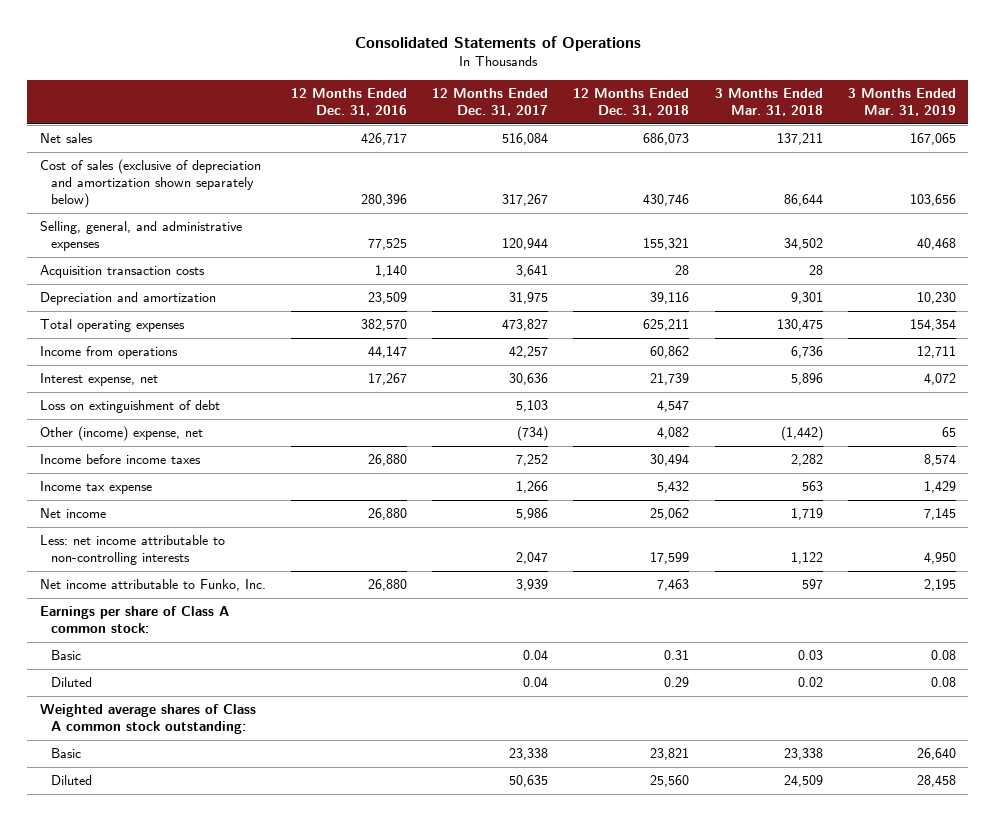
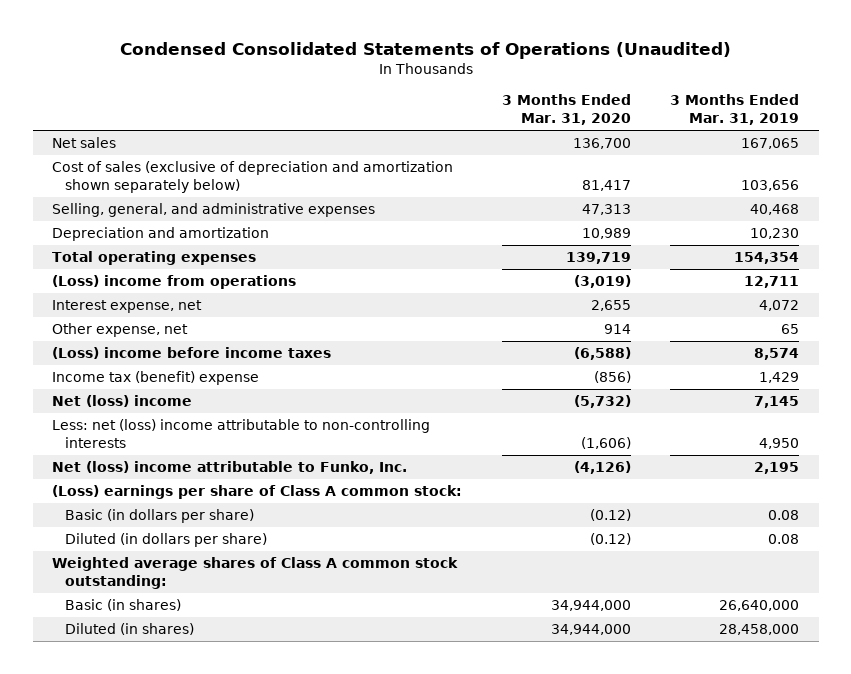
[354,36,641,52] Consolidated Statements of Operations -> [119,41,731,59] Condensed Consolidated Statements of Operations (Unaudited)
[290,88,407,116] 12 Months Ended Dec. 31, 2016 -> none
[432,88,549,116] 12 Months Ended Dec. 31, 2017 -> none
[573,88,690,116] 12 Months Ended Dec. 31, 2018 -> none
[714,88,823,116] 3 Months Ended Mar. 31, 2018 -> none
none -> [501,94,631,126] 3 Months Ended Mar. 31, 2020
[39,265,205,279] Acquisition transaction costs -> none
[39,346,178,360] Income from operations -> [52,275,297,290] (Loss) income from operations
[39,400,220,414] Loss on extinguishment of debt -> none
[39,426,203,442] Other (income) expense, net -> [52,323,189,338] Other expense, net
[39,454,201,465] Income before income taxes -> [52,347,332,360] (Loss) income before income taxes
[39,481,152,495] Income tax expense -> [52,371,260,386] Income tax (benefit) expense
[39,508,106,519] Net income -> [52,395,193,408] Net (loss) income
[39,535,225,566] Less: net income attributable to non-controlling interests -> [52,419,431,449] Less: net (loss) income attributable to non-controlling interests
[39,579,266,592] Net income attributable to Funko, Inc. -> [52,461,408,475] Net (loss) income attributable to Funko, Inc.
[39,606,229,634] Earnings per share of Class A common stock: -> [52,485,463,500] (Loss) earnings per share of Class A common stock:
[51,650,82,661] Basic -> [64,509,254,524] Basic (in dollars per share)
[51,677,93,688] Diluted -> [64,533,267,548] Diluted (in dollars per share)
[51,748,82,759] Basic -> [64,599,181,612] Basic (in shares)
[916,748,956,761] 26,640 -> [718,600,799,612] 26,640,000
[51,775,93,786] Diluted -> [64,623,194,636] Diluted (in shares)
[916,775,956,788] 28,458 -> [718,624,799,636] 28,458,000

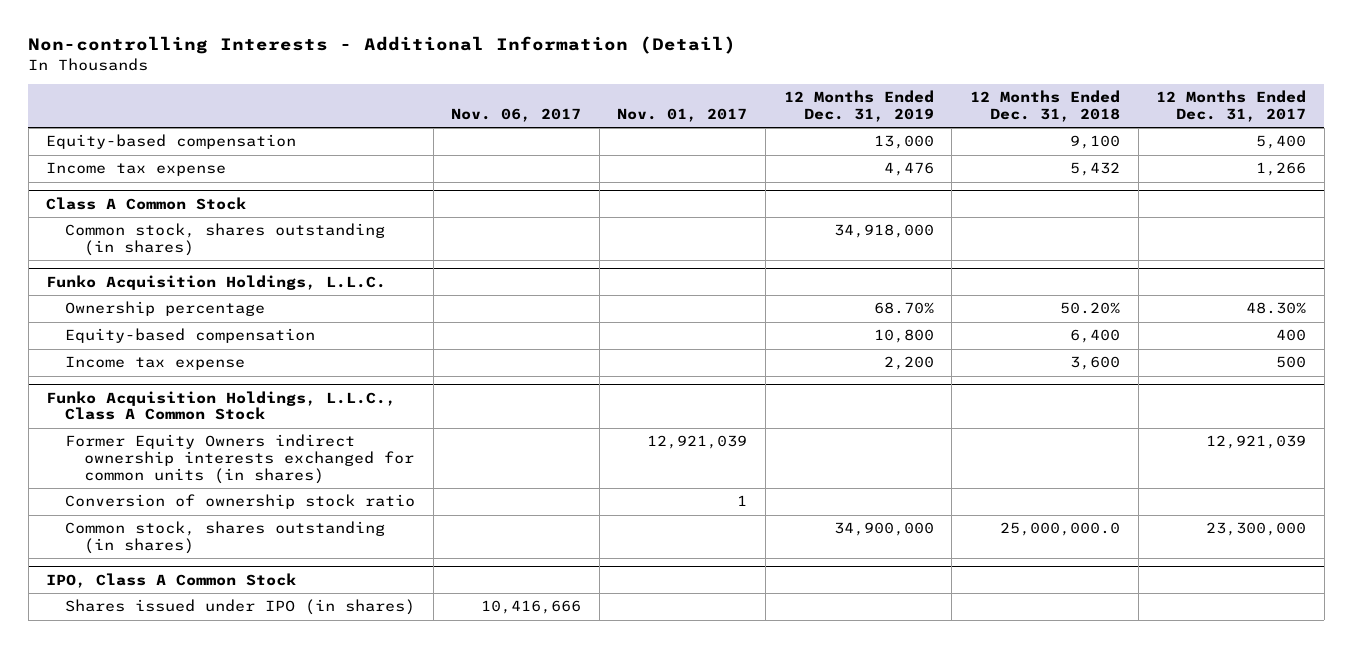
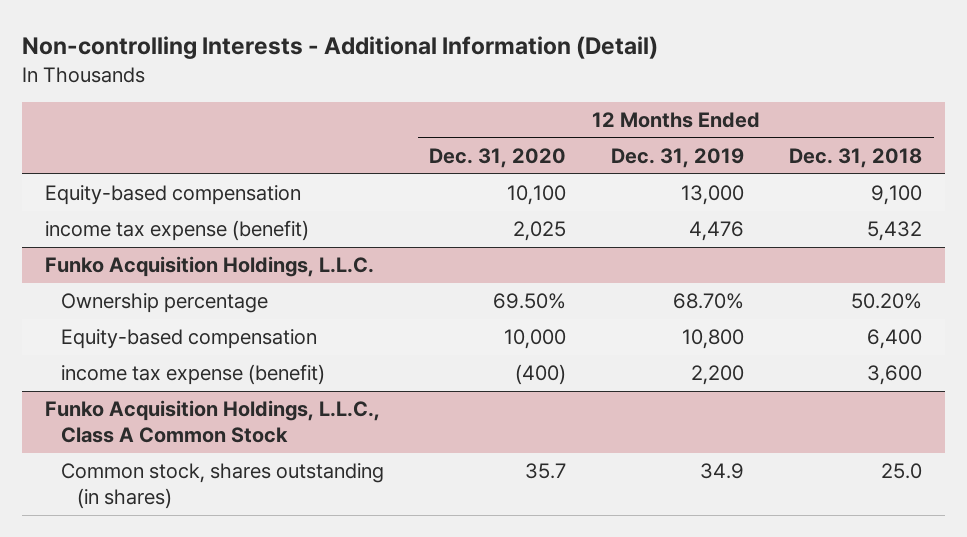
[451,107,582,122] Nov. 06, 2017 -> none
[617,107,748,122] Nov. 01, 2017 -> none
[1156,90,1307,122] 12 Months Ended Dec. 31, 2017 -> none
none -> [429,148,567,169] Dec. 31, 2020
[46,196,247,210] Class A Common Stock -> none
[64,223,385,256] Common stock, shares outstanding (in shares) -> none
[46,162,227,177] Income tax expense -> [44,220,309,242] income tax expense (benefit)
[64,356,245,371] Income tax expense -> [61,364,326,386] income tax expense (benefit)
[64,434,414,484] Former Equity Owners indirect ownership interests exchanged for common units (in shares) -> none
[64,494,415,510] Conversion of ownership stock ratio -> none
[46,572,297,588] IPO, Class A Common Stock -> none
[64,599,415,616] Shares issued under IPO (in shares) -> none
[833,522,934,537] 34,900,000 -> [700,463,745,480] 34.9
[999,522,1120,537] 25,000,000.0 -> [881,463,923,480] 25.0

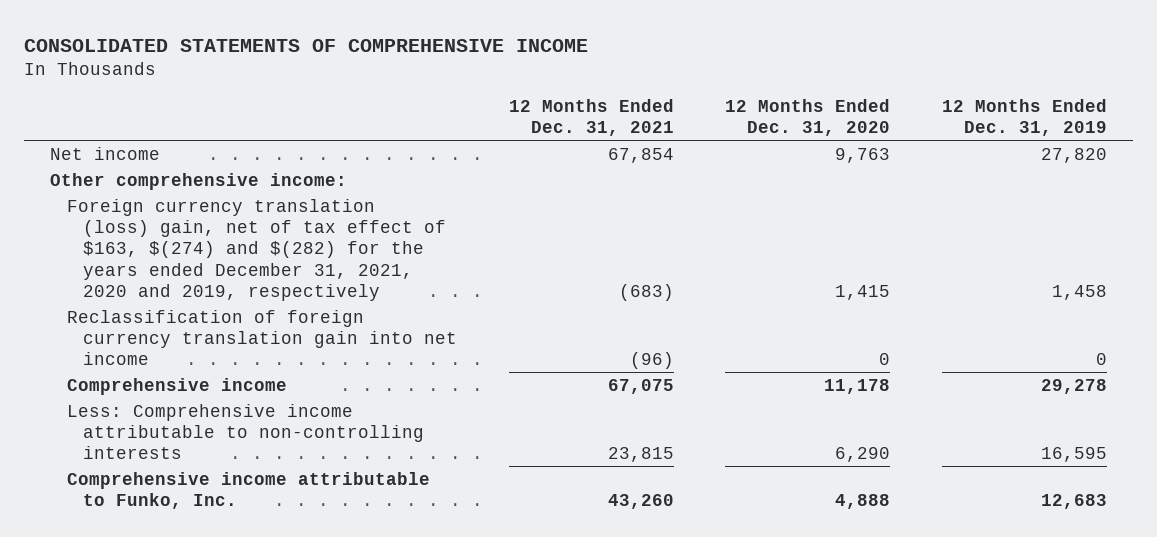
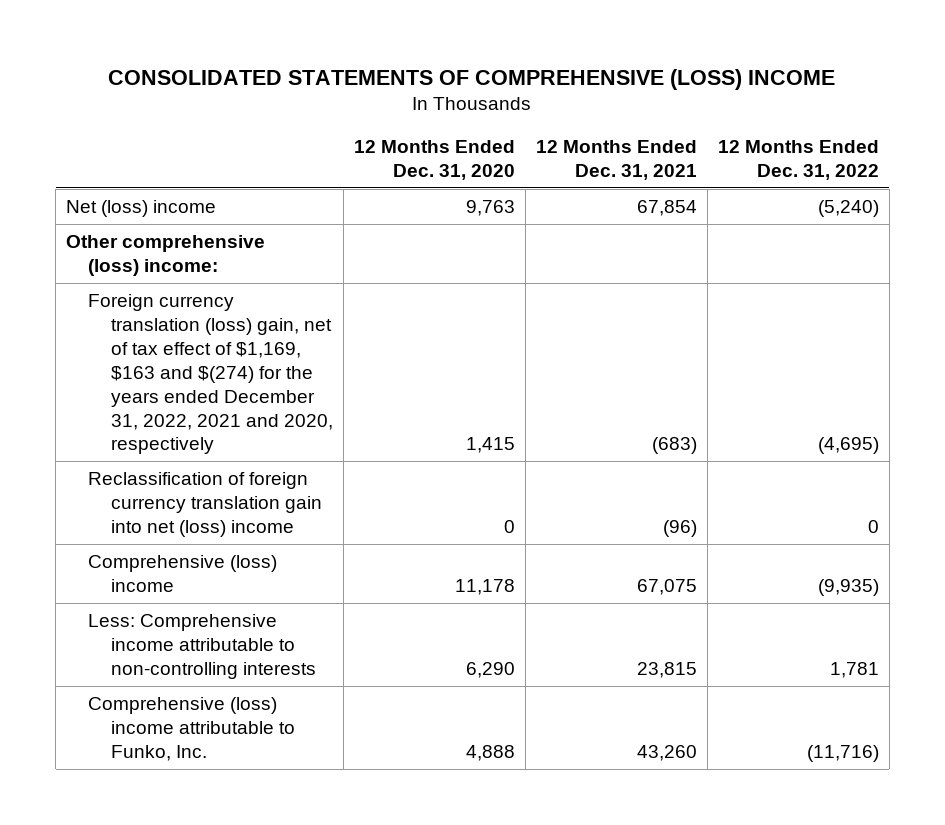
[24,38,589,52] CONSOLIDATED STATEMENTS OF COMPREHENSIVE INCOME -> [108,68,836,90] CONSOLIDATED STATEMENTS OF COMPREHENSIVE (LOSS) INCOME
[941,98,1107,137] 12 Months Ended Dec. 31, 2019 -> none
none -> [717,140,879,181] 12 Months Ended Dec. 31, 2022
[50,146,161,160] Net income -> [66,199,217,217] Net (loss) income
[50,172,348,190] Other comprehensive income: -> [66,234,266,276] Other comprehensive (loss) income:
[66,198,447,301] Foreign currency translation (loss) gain, net of tax effect of $163, $(274) and $(282) for the years ended December 31, 2021, 2020 and 2019, respectively -> [88,293,333,455] Foreign currency translation (loss) gain, net of tax effect of $1,169, $163 and $(274) for the years ended December 31, 2022, 2021 and 2020, respectively
[66,309,458,366] Reclassification of foreign currency translation gain into net income -> [88,471,322,537] Reclassification of foreign currency translation gain into net (loss) income
[66,377,287,395] Comprehensive income -> [88,554,278,592] Comprehensive (loss) income
[66,471,430,510] Comprehensive income attributable to Funko, Inc. -> [88,696,295,761] Comprehensive (loss) income attributable to Funko, Inc.

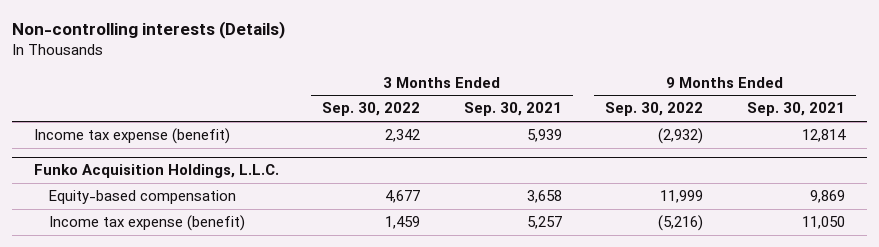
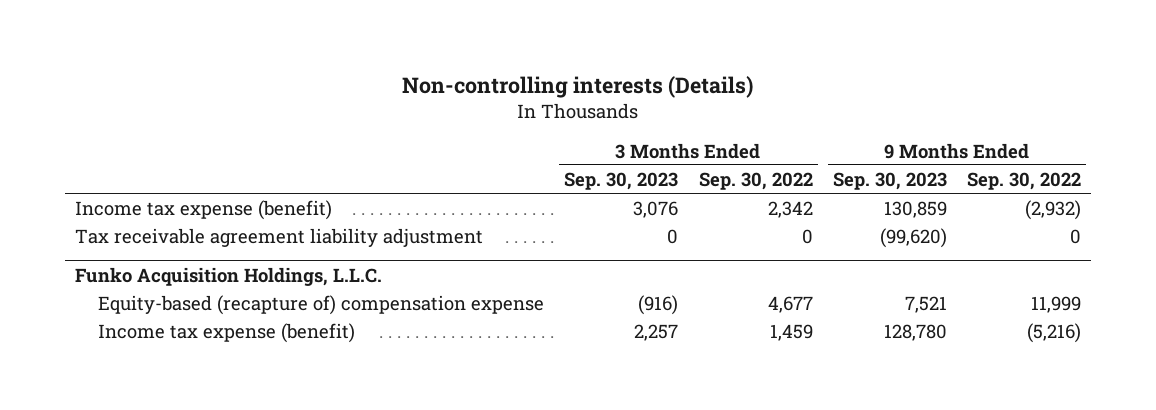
[463,102,562,117] Sep. 30, 2021 -> none
[746,102,845,117] Sep. 30, 2021 -> none
none -> [564,171,679,190] Sep. 30, 2023
none -> [832,171,947,190] Sep. 30, 2023
none -> [74,227,483,247] Tax receivable agreement liability adjustment
[48,190,236,205] Equity-based compensation -> [98,294,545,315] Equity-based (recapture of) compensation expense

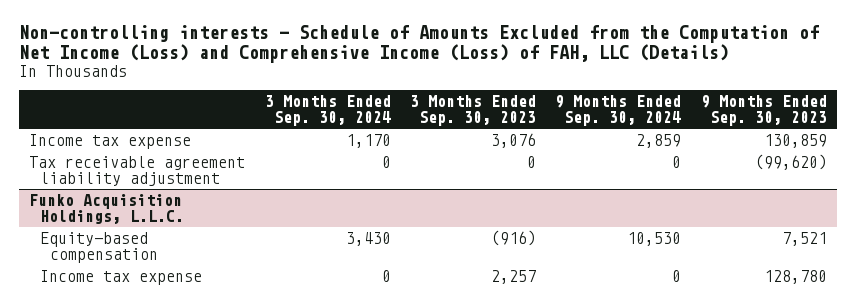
[401,76,753,99] Non-controlling interests (Details) -> [19,25,820,64] Non-controlling interests - Schedule of Amounts Excluded from the Computation of Net Income (Loss) and Comprehensive Income (Loss) of FAH, LLC (Details)
[698,171,813,190] Sep. 30, 2022 -> none
[967,171,1082,190] Sep. 30, 2022 -> none
none -> [264,94,391,127] 3 Months Ended Sep. 30, 2024
none -> [555,94,682,127] 9 Months Ended Sep. 30, 2024
[74,199,332,220] Income tax expense (benefit) -> [29,133,192,149] Income tax expense
[98,294,545,315] Equity-based (recapture of) compensation expense -> [39,231,158,264] Equity-based compensation
[98,322,356,343] Income tax expense (benefit) -> [39,269,202,285] Income tax expense

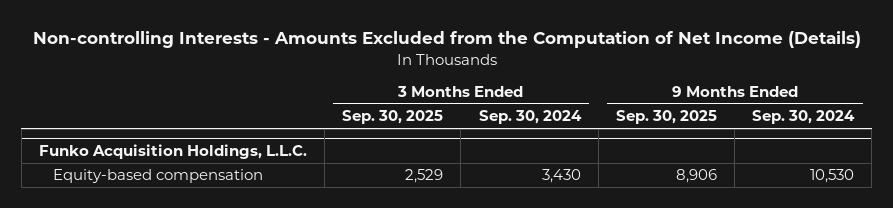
[19,25,820,64] Non-controlling interests - Schedule of Amounts Excluded from the Computation of Net Income (Loss) and Comprehensive Income (Loss) of FAH, LLC (Details) -> [32,31,861,49] Non-controlling Interests - Amounts Excluded from the Computation of Net Income (Details)
[410,94,537,127] 3 Months Ended Sep. 30, 2023 -> none
[700,94,827,127] 9 Months Ended Sep. 30, 2023 -> none
none -> [342,110,444,125] Sep. 30, 2025
none -> [615,110,717,125] Sep. 30, 2025
[29,133,192,149] Income tax expense -> none
[29,155,246,187] Tax receivable agreement liability adjustment -> none
[39,269,202,285] Income tax expense -> none

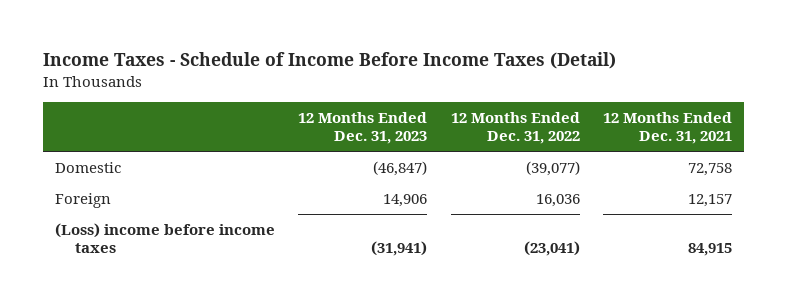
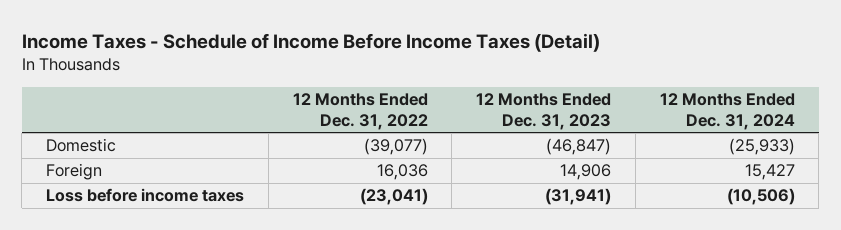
[603,111,733,145] 12 Months Ended Dec. 31, 2021 -> none
none -> [659,93,795,130] 12 Months Ended Dec. 31, 2024
[54,222,275,254] (Loss) income before income taxes -> [46,188,245,203] Loss before income taxes

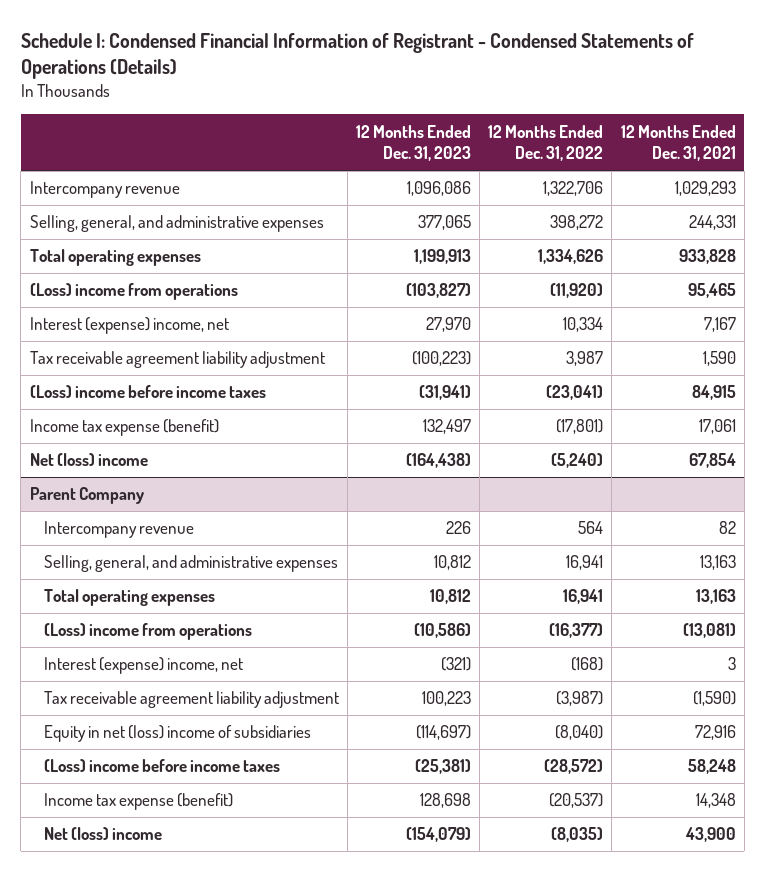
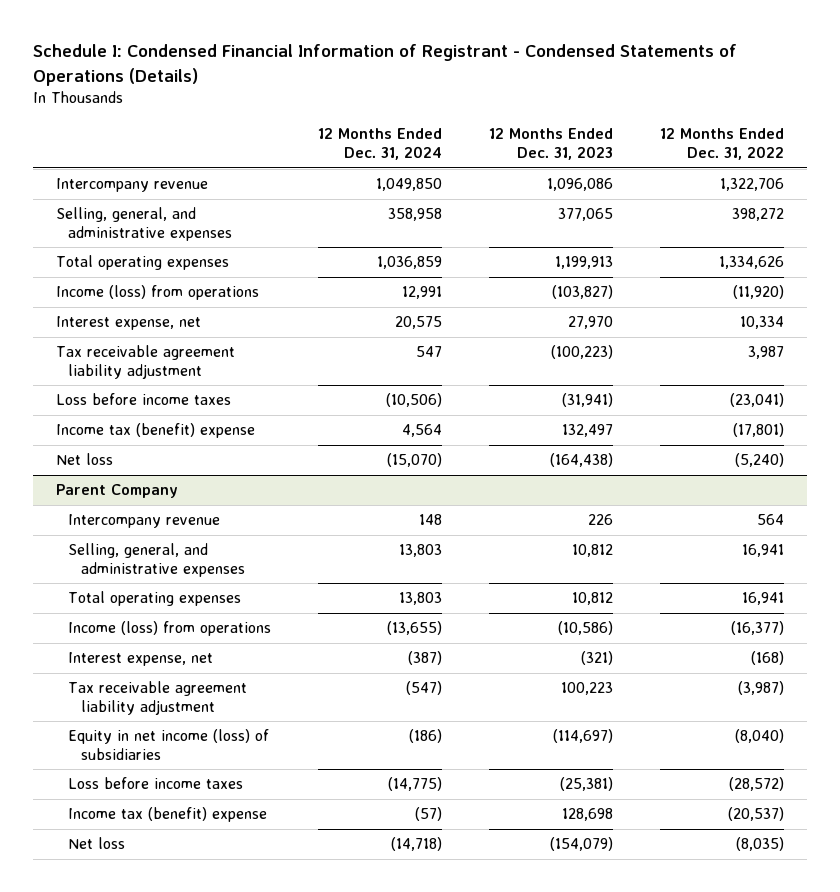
[620,124,736,162] 12 Months Ended Dec. 31, 2021 -> none
none -> [318,128,443,161] 12 Months Ended Dec. 31, 2024
[29,283,238,301] (Loss) income from operations -> [55,285,259,301] Income (loss) from operations
[29,317,229,335] Interest (expense) income, net -> [55,316,201,331] Interest expense, net
[29,385,266,399] (Loss) income before income taxes -> [55,393,231,406] Loss before income taxes
[29,419,219,437] Income tax expense (benefit) -> [55,423,255,439] Income tax (benefit) expense
[29,453,148,467] Net (loss) income -> [55,453,113,466] Net loss
[43,623,252,641] (Loss) income from operations -> [68,621,272,637] Income (loss) from operations
[43,657,243,675] Interest (expense) income, net -> [68,652,214,667] Interest expense, net
[43,725,311,743] Equity in net (loss) income of subsidiaries -> [68,729,270,761] Equity in net income (loss) of subsidiaries
[43,759,280,773] (Loss) income before income taxes -> [68,777,244,790] Loss before income taxes
[43,793,233,811] Income tax expense (benefit) -> [68,807,268,823] Income tax (benefit) expense
[43,827,162,841] Net (loss) income -> [68,837,126,850] Net loss

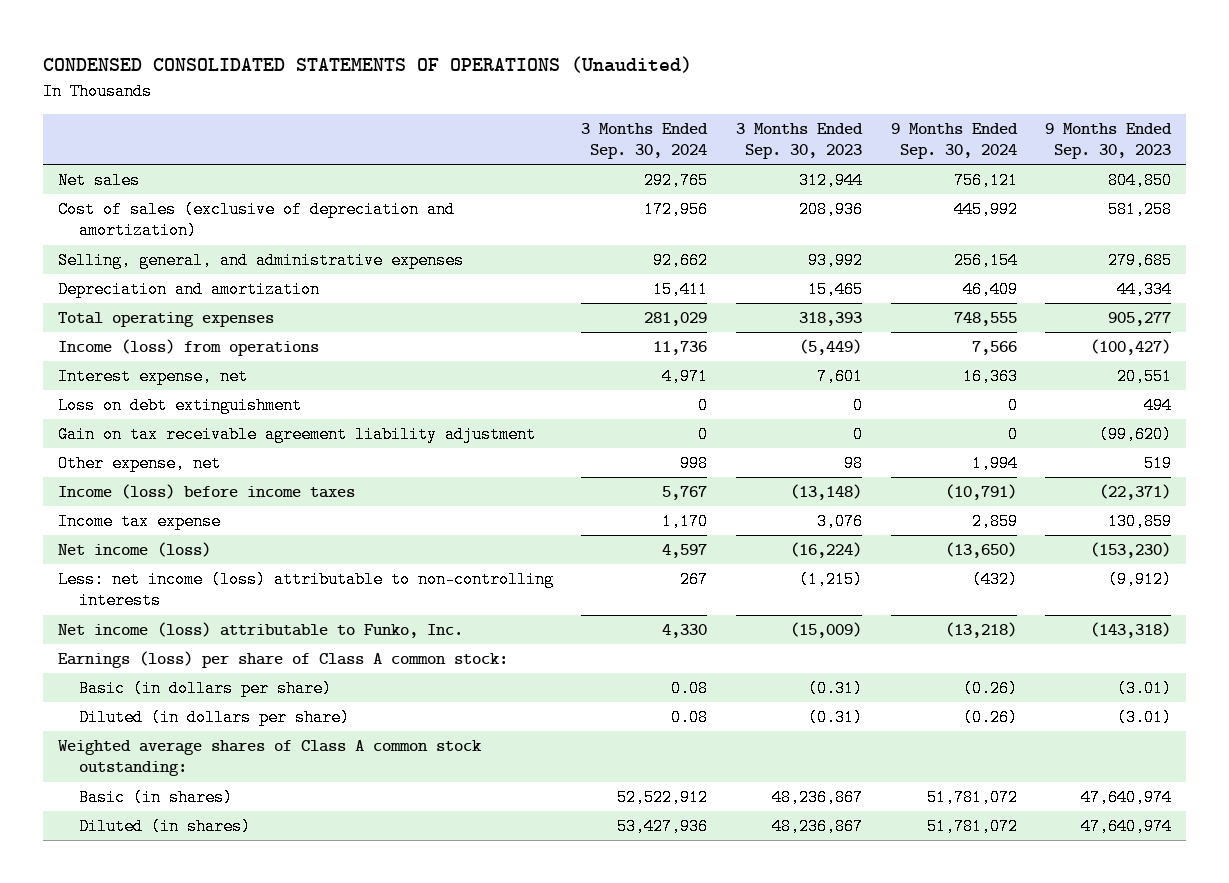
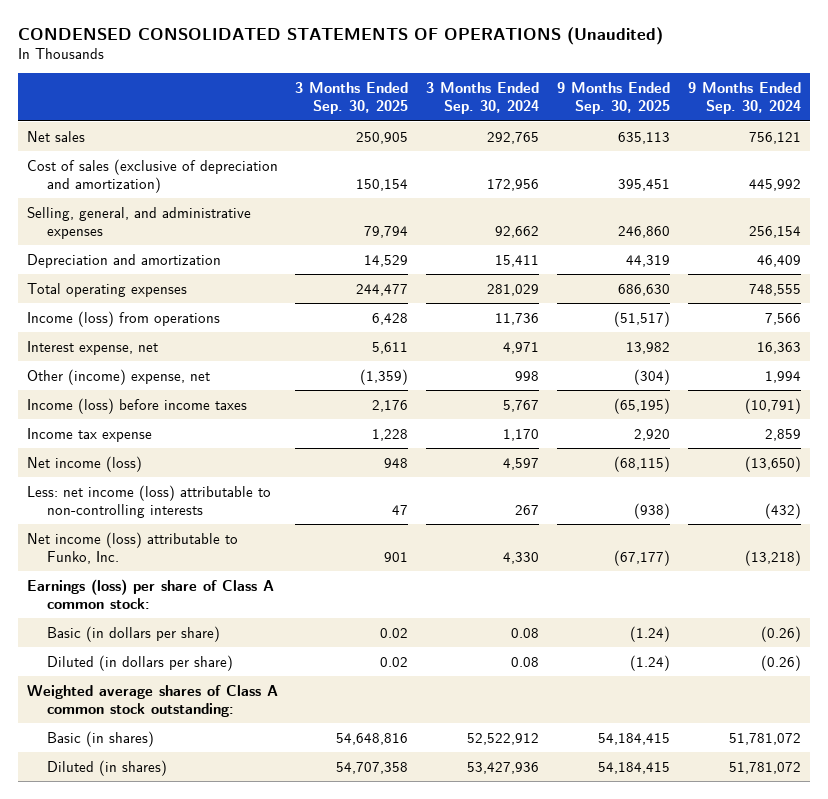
[736,122,864,159] 3 Months Ended Sep. 30, 2023 -> none
[1045,122,1173,159] 9 Months Ended Sep. 30, 2023 -> none
none -> [295,81,409,114] 3 Months Ended Sep. 30, 2025
none -> [557,81,671,114] 9 Months Ended Sep. 30, 2025
[57,397,302,415] Loss on debt extinguishment -> none
[57,426,536,444] Gain on tax receivable agreement liability adjustment -> none
[57,455,221,473] Other expense, net -> [26,368,210,385] Other (income) expense, net

